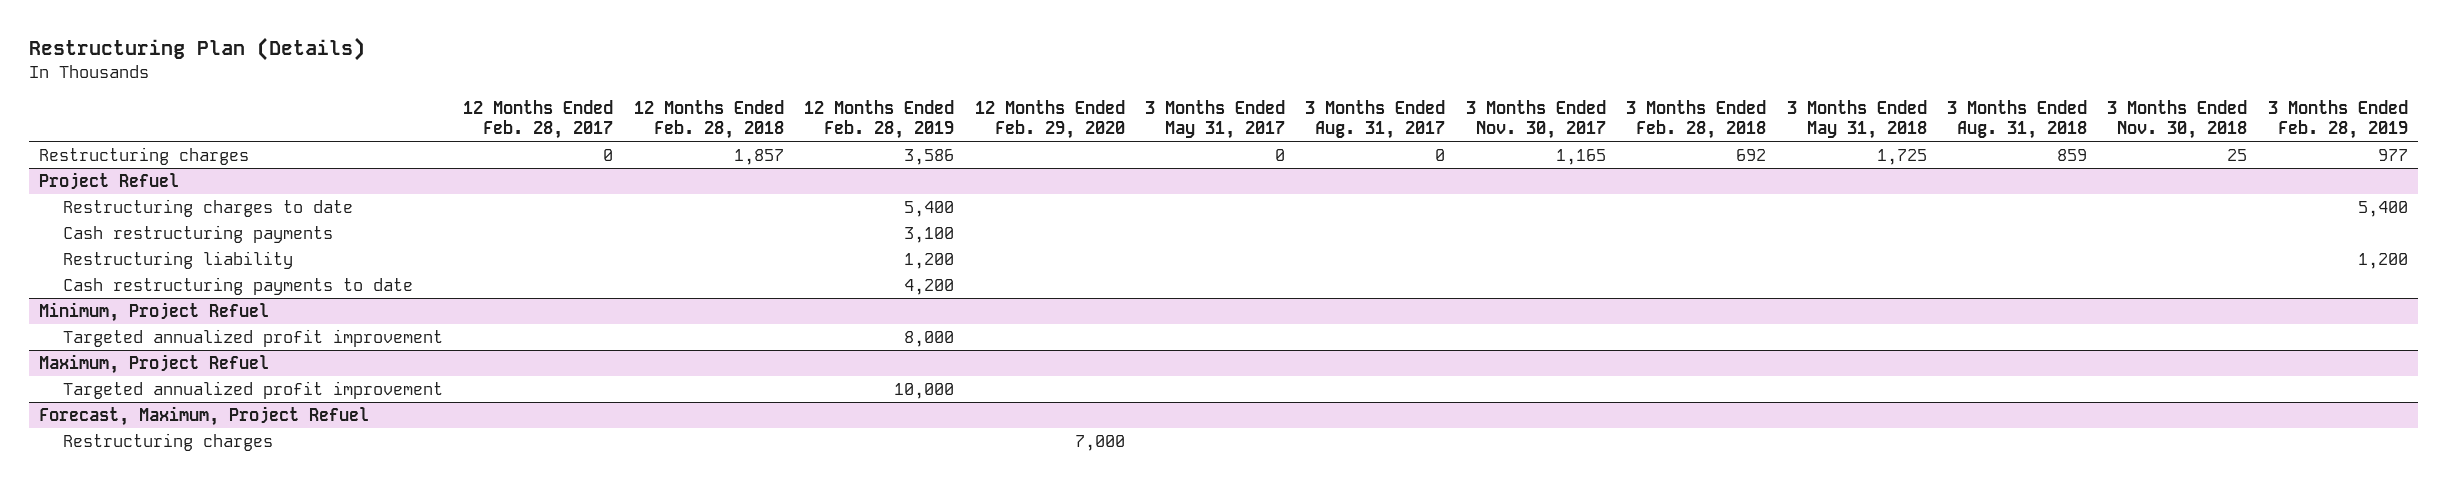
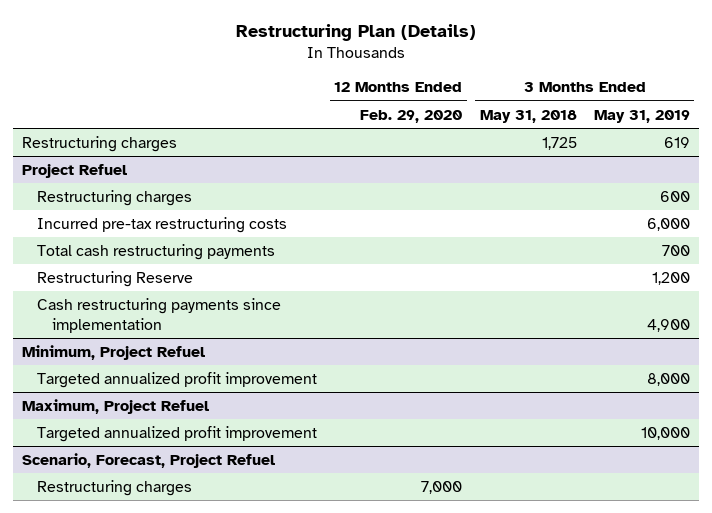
[463,99,614,140] 12 Months Ended Feb. 28, 2017 -> none
[633,99,784,140] 12 Months Ended Feb. 28, 2018 -> none
[804,99,955,140] 12 Months Ended Feb. 28, 2019 -> none
[1144,99,1285,140] 3 Months Ended May 31, 2017 -> none
[1305,99,1446,140] 3 Months Ended Aug. 31, 2017 -> none
[1465,99,1606,140] 3 Months Ended Nov. 30, 2017 -> none
[1626,99,1767,140] 3 Months Ended Feb. 28, 2018 -> none
[1946,99,2087,140] 3 Months Ended Aug. 31, 2018 -> none
[2107,99,2248,140] 3 Months Ended Nov. 30, 2018 -> none
[2267,99,2408,140] 3 Months Ended Feb. 28, 2019 -> none
none -> [593,109,690,123] May 31, 2019
none -> [37,189,193,206] Restructuring charges
[62,198,353,217] Restructuring charges to date -> [37,216,288,233] Incurred pre-tax restructuring costs
[62,224,333,243] Cash restructuring payments -> [37,243,276,260] Total cash restructuring payments
[62,250,293,269] Restructuring liability -> [37,270,194,287] Restructuring Reserve
[62,276,413,295] Cash restructuring payments to date -> [37,297,282,333] Cash restructuring payments since implementation
[38,405,369,426] Forecast, Maximum, Project Refuel -> [21,452,275,468] Scenario, Forecast, Project Refuel

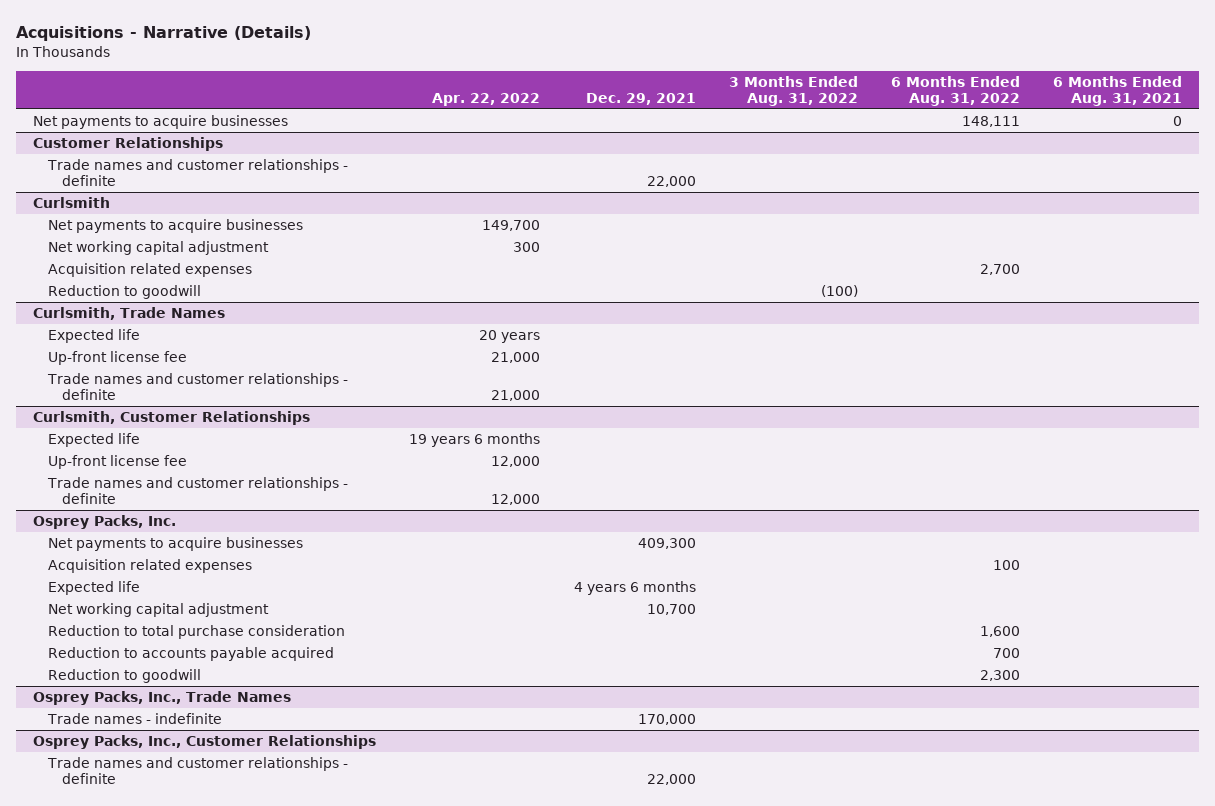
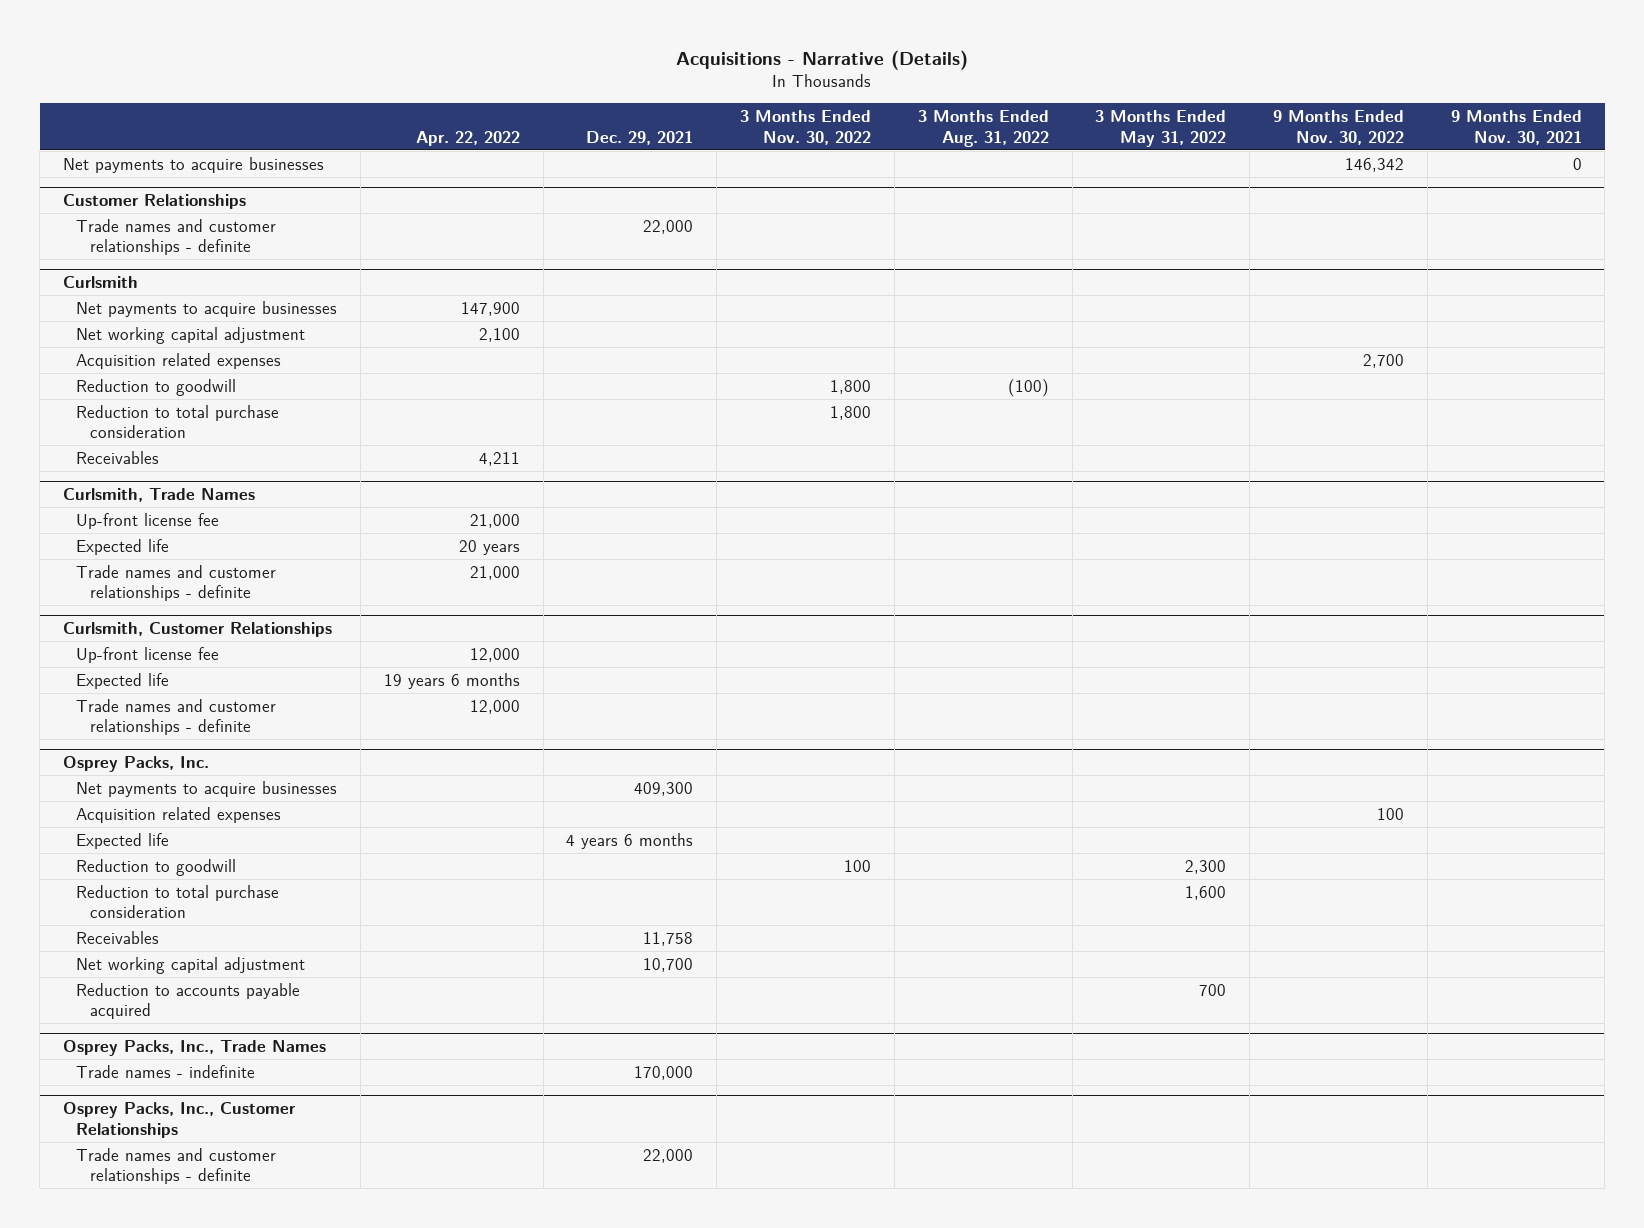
[891,75,1021,107] 6 Months Ended Aug. 31, 2022 -> none
[1053,75,1183,107] 6 Months Ended Aug. 31, 2021 -> none
none -> [740,109,872,145] 3 Months Ended Nov. 30, 2022
none -> [1095,109,1227,147] 3 Months Ended May 31, 2022
none -> [1272,109,1404,145] 9 Months Ended Nov. 30, 2022
none -> [1450,109,1582,145] 9 Months Ended Nov. 30, 2021
[482,220,541,232] 149,700 -> [460,301,520,316] 147,900
[513,242,541,253] 300 -> [478,327,520,342] 2,100
none -> [76,404,280,439] Reduction to total purchase consideration
none -> [76,450,160,464] Receivables
[47,329,140,344] Expected life -> [76,538,170,555] Expected life
[47,433,140,448] Expected life -> [76,672,170,689] Expected life
[47,669,201,684] Reduction to goodwill -> [76,858,237,876] Reduction to goodwill
none -> [76,930,160,944] Receivables
[47,603,269,618] Net working capital adjustment -> [76,956,306,974] Net working capital adjustment

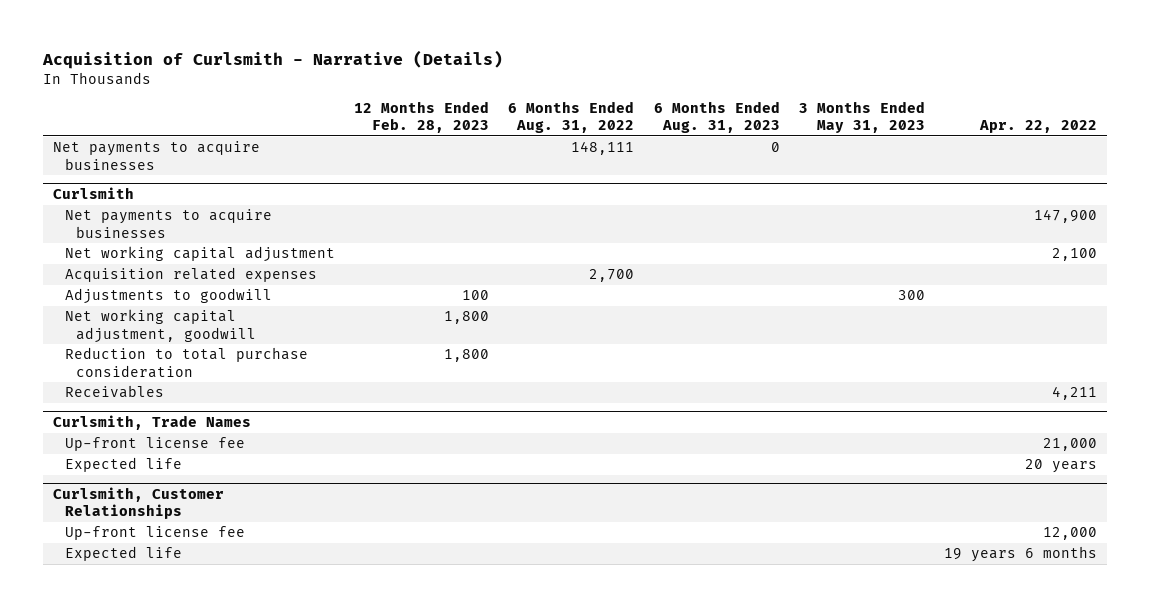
[676,49,969,70] Acquisitions - Narrative (Details) -> [42,50,504,70] Acquisition of Curlsmith - Narrative (Details)
[586,130,694,145] Dec. 29, 2021 -> none
[740,109,872,145] 3 Months Ended Nov. 30, 2022 -> none
[917,109,1049,147] 3 Months Ended Aug. 31, 2022 -> none
[1095,109,1227,147] 3 Months Ended May 31, 2022 -> none
[1272,109,1404,145] 9 Months Ended Nov. 30, 2022 -> none
[1450,109,1582,145] 9 Months Ended Nov. 30, 2021 -> none
none -> [354,100,490,134] 12 Months Ended Feb. 28, 2023
none -> [508,100,635,134] 6 Months Ended Aug. 31, 2022
none -> [653,100,780,134] 6 Months Ended Aug. 31, 2023
none -> [799,100,926,134] 3 Months Ended May 31, 2023
[62,193,246,209] Customer Relationships -> none
[76,218,277,256] Trade names and customer relationships - definite -> none
[76,378,237,396] Reduction to goodwill -> [64,288,272,305] Adjustments to goodwill
none -> [64,309,257,343] Net working capital adjustment, goodwill
[76,564,277,602] Trade names and customer relationships - definite -> none
[76,698,277,736] Trade names and customer relationships - definite -> none
[62,755,209,772] Osprey Packs, Inc. -> none
[76,780,338,797] Net payments to acquire businesses -> none
[76,806,282,823] Acquisition related expenses -> none
[76,832,170,849] Expected life -> none
[76,858,237,876] Reduction to goodwill -> none
[76,884,280,919] Reduction to total purchase consideration -> none
[76,930,160,944] Receivables -> none
[76,956,306,974] Net working capital adjustment -> none
[76,982,301,1020] Reduction to accounts payable acquired -> none
[62,1039,326,1056] Osprey Packs, Inc., Trade Names -> none
[76,1064,256,1078] Trade names - indefinite -> none
[62,1101,296,1138] Osprey Packs, Inc., Customer Relationships -> none
[76,1147,277,1185] Trade names and customer relationships - definite -> none

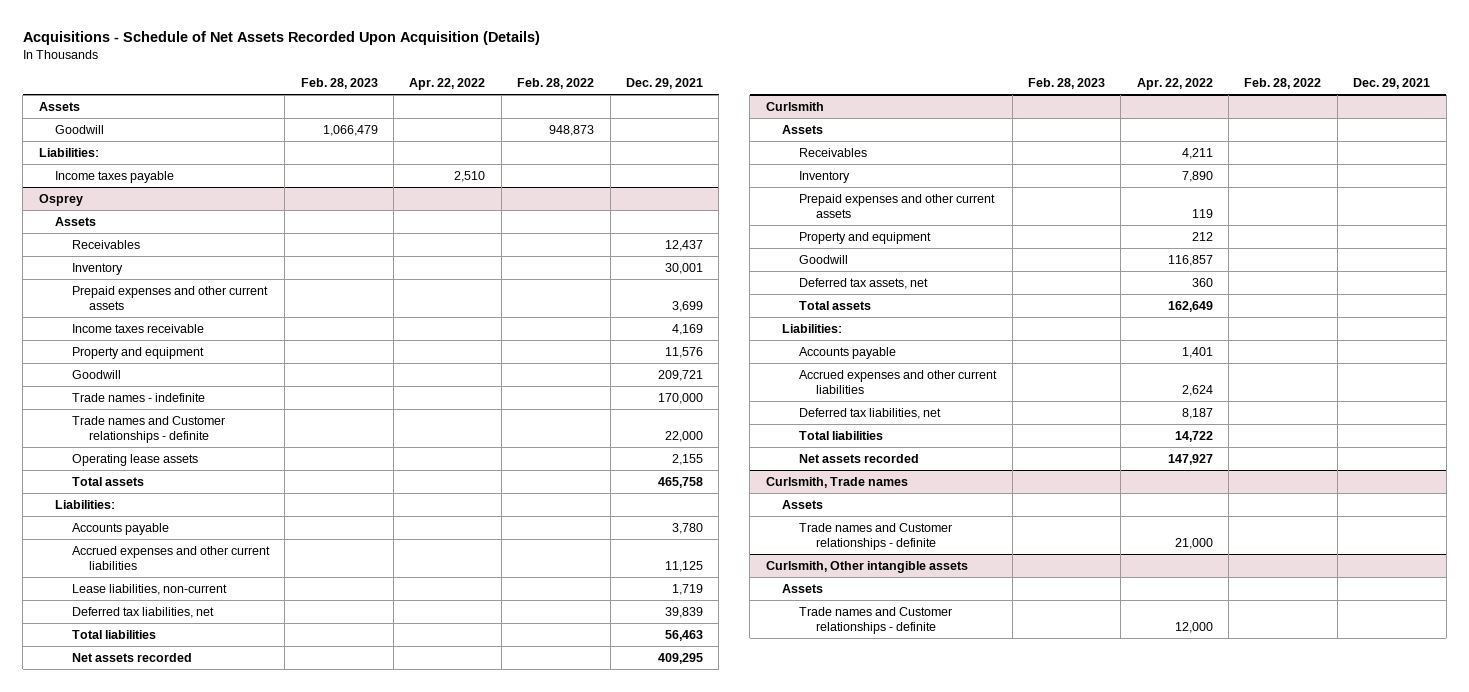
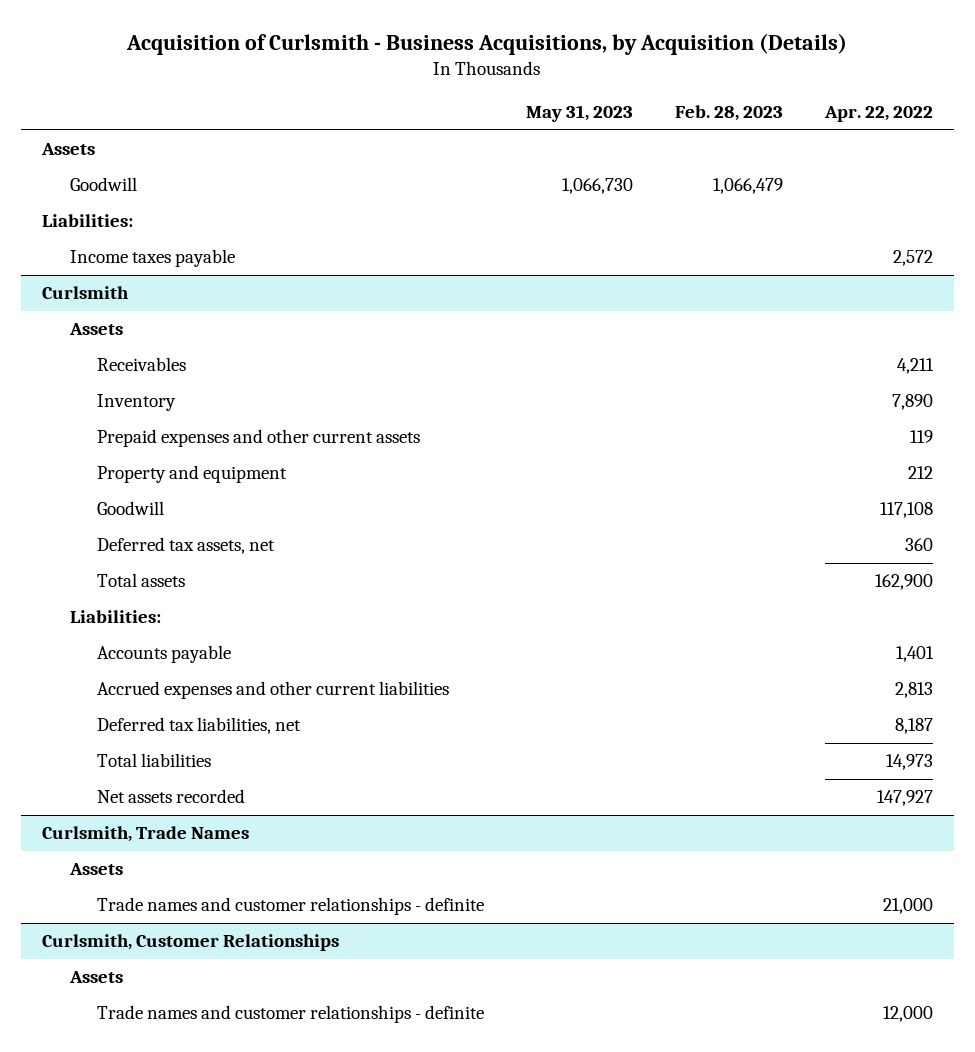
[22,30,540,45] Acquisitions - Schedule of Net Assets Recorded Upon Acquisition (Details) -> [126,32,848,55] Acquisition of Curlsmith - Business Acquisitions, by Acquisition (Details)
[517,77,595,89] Feb. 28, 2022 -> none
[625,77,703,89] Dec. 29, 2021 -> none
none -> [526,104,634,122] May 31, 2023
[38,193,83,206] Osprey -> none
[55,216,97,226] Assets -> none
[71,239,140,249] Receivables -> none
[71,262,123,275] Inventory -> none
[71,285,268,310] Prepaid expenses and other current assets -> none
[71,323,204,333] Income taxes receivable -> none
[71,346,204,359] Property and equipment -> none
[71,369,121,379] Goodwill -> none
[71,392,205,402] Trade names - indefinite -> none
[71,415,225,443] Trade names and Customer relationships - definite -> none
[71,453,198,466] Operating lease assets -> none
[71,476,144,486] Total assets -> none
[55,499,116,509] Liabilities: -> none
[71,522,169,535] Accounts payable -> none
[71,545,270,570] Accrued expenses and other current liabilities -> none
[71,583,227,595] Lease liabilities, non-current -> none
[71,606,214,618] Deferred tax liabilities, net -> none
[71,629,156,639] Total liabilities -> none
[71,652,192,662] Net assets recorded -> none
[454,170,486,182] 2,510 -> [893,250,934,267] 2,572
[1167,254,1213,266] 116,857 -> [880,502,934,519] 117,108
[1167,300,1213,312] 162,649 -> [875,574,934,591] 162,900
[1181,384,1213,396] 2,624 -> [895,682,934,699] 2,813
[1174,430,1213,442] 14,722 -> [886,754,934,771] 14,973
[765,476,908,488] Curlsmith, Trade names -> [41,826,249,843] Curlsmith, Trade Names
[765,560,968,573] Curlsmith, Other intangible assets -> none
[782,583,824,593] Assets -> none
[799,606,953,634] Trade names and Customer relationships - definite -> none
[799,522,953,550] Trade names and Customer relationships - definite -> [97,897,485,916] Trade names and customer relationships - definite
none -> [41,934,339,952] Curlsmith, Customer Relationships
none -> [68,971,123,984] Assets
none -> [97,1005,485,1024] Trade names and customer relationships - definite

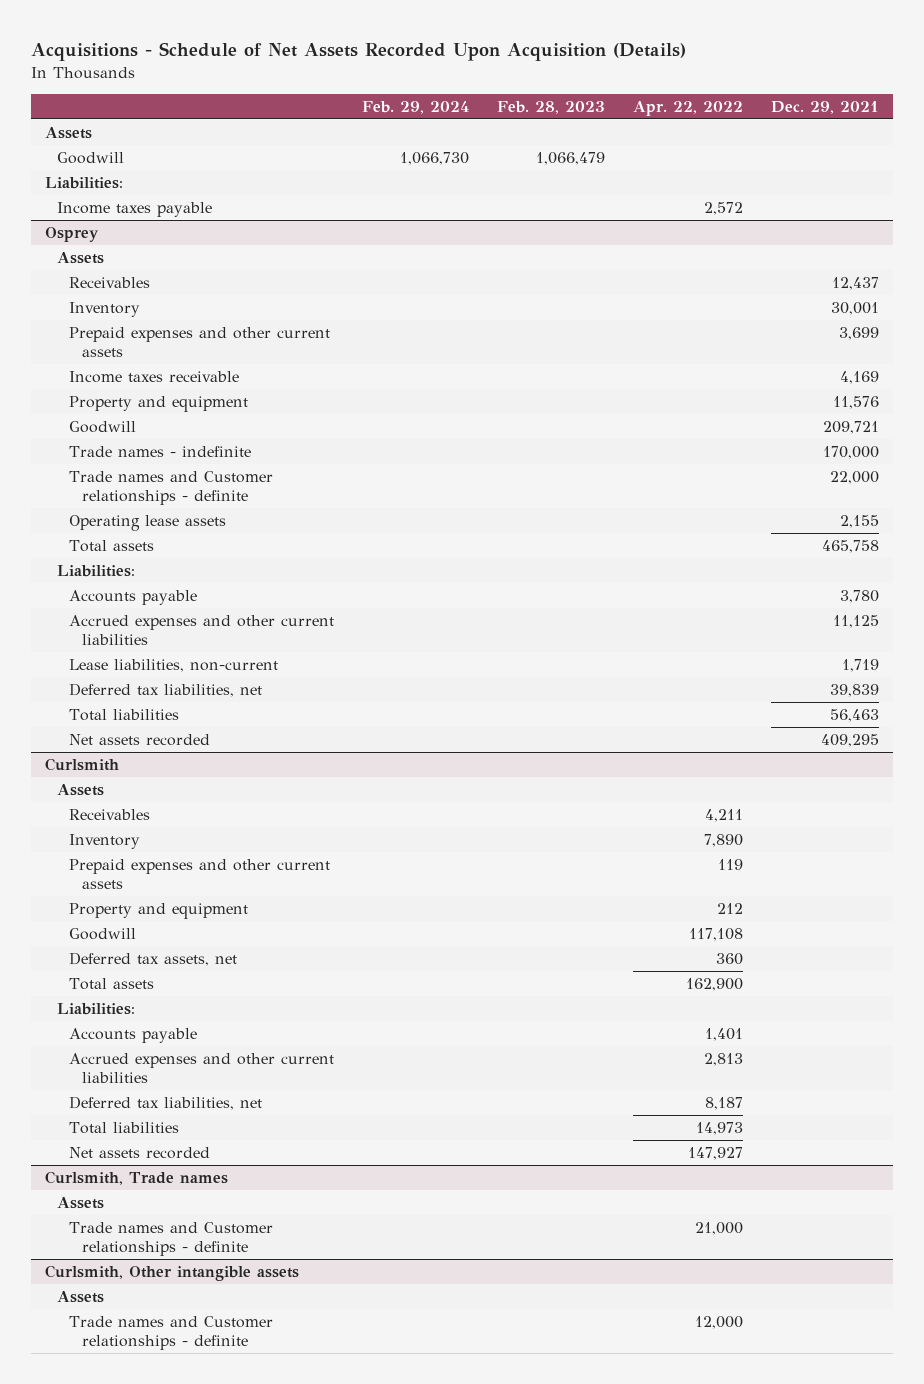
[126,32,848,55] Acquisition of Curlsmith - Business Acquisitions, by Acquisition (Details) -> [30,41,686,61] Acquisitions - Schedule of Net Assets Recorded Upon Acquisition (Details)
[526,104,634,122] May 31, 2023 -> none
none -> [362,100,470,114] Feb. 29, 2024
none -> [771,100,880,114] Dec. 29, 2021
none -> [44,227,99,243] Osprey
none -> [57,252,105,265] Assets
none -> [69,277,151,289] Receivables
none -> [69,302,141,318] Inventory
none -> [69,327,331,358] Prepaid expenses and other current assets
none -> [69,371,240,384] Income taxes receivable
none -> [69,396,249,413] Property and equipment
none -> [69,421,137,434] Goodwill
none -> [69,446,252,458] Trade names - indefinite
none -> [69,471,274,506] Trade names and Customer relationships - definite
none -> [69,515,227,532] Operating lease assets
none -> [69,540,155,553] Total assets
none -> [57,565,136,578] Liabilities:
none -> [69,590,198,606] Accounts payable
none -> [69,615,335,646] Accrued expenses and other current liabilities
none -> [69,659,279,673] Lease liabilities, non-current
none -> [69,683,263,698] Deferred tax liabilities, net
none -> [69,709,180,722] Total liabilities
none -> [69,734,211,747] Net assets recorded
[41,826,249,843] Curlsmith, Trade Names -> [44,1171,228,1186] Curlsmith, Trade names
[41,934,339,952] Curlsmith, Customer Relationships -> none
[68,971,123,984] Assets -> none
[97,1005,485,1024] Trade names and customer relationships - definite -> none
[97,897,485,916] Trade names and customer relationships - definite -> [69,1222,274,1257] Trade names and Customer relationships - definite
none -> [44,1265,299,1282] Curlsmith, Other intangible assets
none -> [57,1291,105,1304] Assets
none -> [69,1316,274,1351] Trade names and Customer relationships - definite

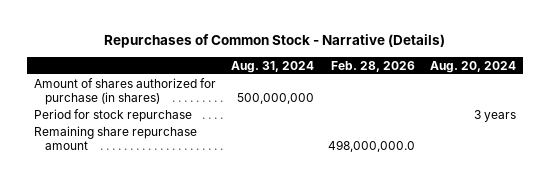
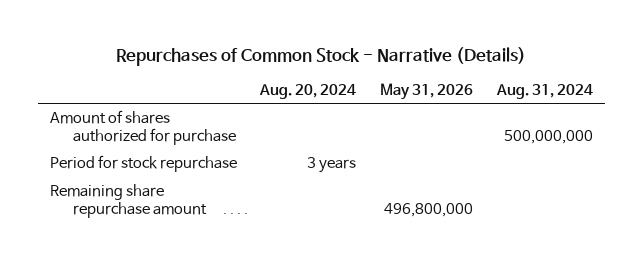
[331,60,416,72] Feb. 28, 2026 -> none
none -> [380,83,474,101] May 31, 2026
[33,77,216,105] Amount of shares authorized for purchase (in shares) -> [49,110,236,145] Amount of shares authorized for purchase

